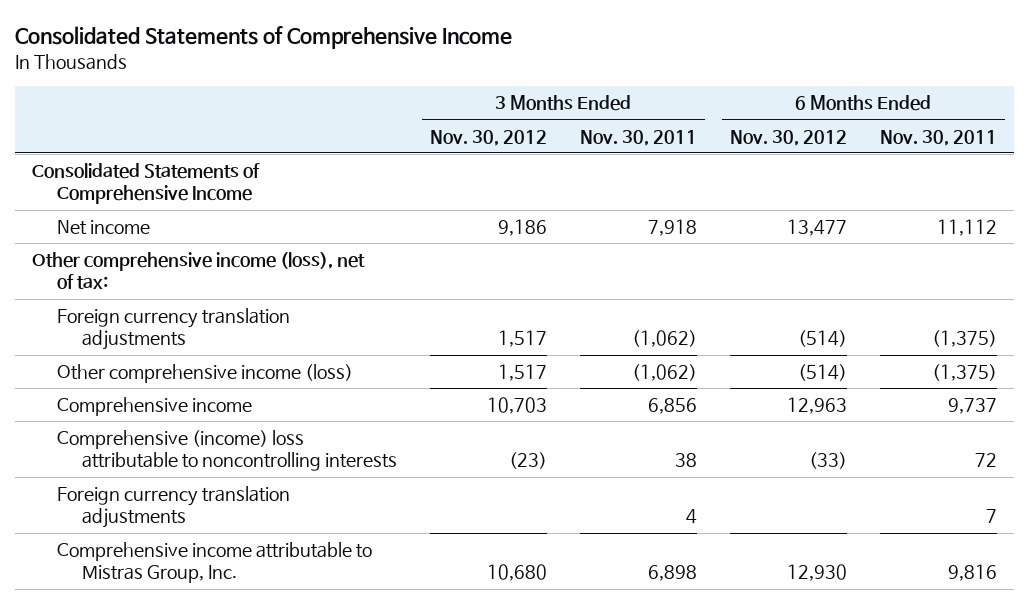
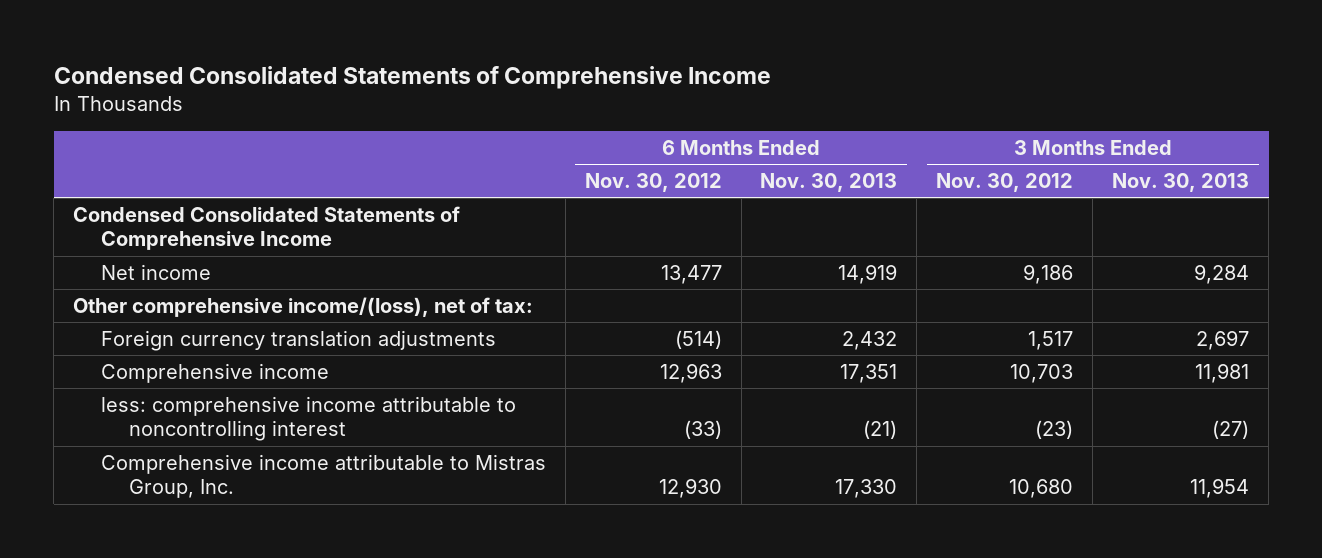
[15,26,513,50] Consolidated Statements of Comprehensive Income -> [53,66,771,90] Condensed Consolidated Statements of Comprehensive Income
[579,129,697,146] Nov. 30, 2011 -> none
[880,129,998,146] Nov. 30, 2011 -> none
none -> [760,172,898,192] Nov. 30, 2013
none -> [1112,172,1250,192] Nov. 30, 2013
[31,163,260,205] Consolidated Statements of Comprehensive Income -> [73,205,461,251] Condensed Consolidated Statements of Comprehensive Income
[31,252,365,290] Other comprehensive income (loss), net of tax: -> [73,296,534,317] Other comprehensive income/(loss), net of tax:
[56,364,353,384] Other comprehensive income (loss) -> none
[56,486,290,529] Foreign currency translation adjustments -> none
[56,430,397,472] Comprehensive (income) loss attributable to noncontrolling interests -> [100,395,516,442] less: comprehensive income attributable to noncontrolling interest

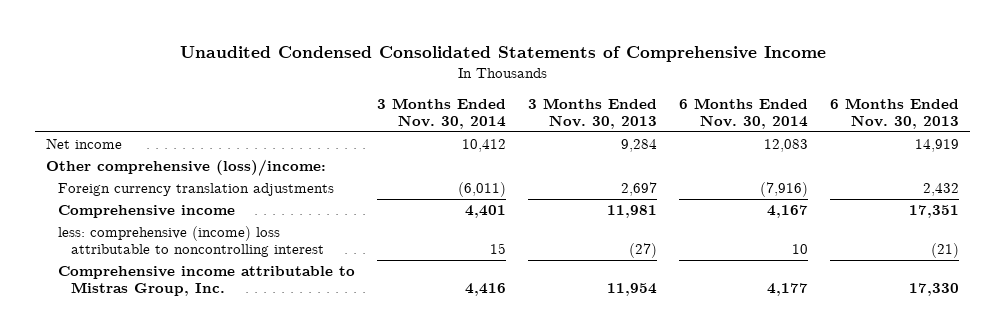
[53,66,771,90] Condensed Consolidated Statements of Comprehensive Income -> [179,45,826,62] Unaudited Condensed Consolidated Statements of Comprehensive Income
[584,172,722,192] Nov. 30, 2012 -> none
[936,172,1074,192] Nov. 30, 2012 -> none
none -> [377,97,507,130] 3 Months Ended Nov. 30, 2014
none -> [679,97,809,130] 6 Months Ended Nov. 30, 2014
[73,205,461,251] Condensed Consolidated Statements of Comprehensive Income -> none
[73,296,534,317] Other comprehensive income/(loss), net of tax: -> [45,159,326,177] Other comprehensive (loss)/income:
[100,395,516,442] less: comprehensive income attributable to noncontrolling interest -> [58,226,324,258] less: comprehensive (income) loss attributable to noncontrolling interest

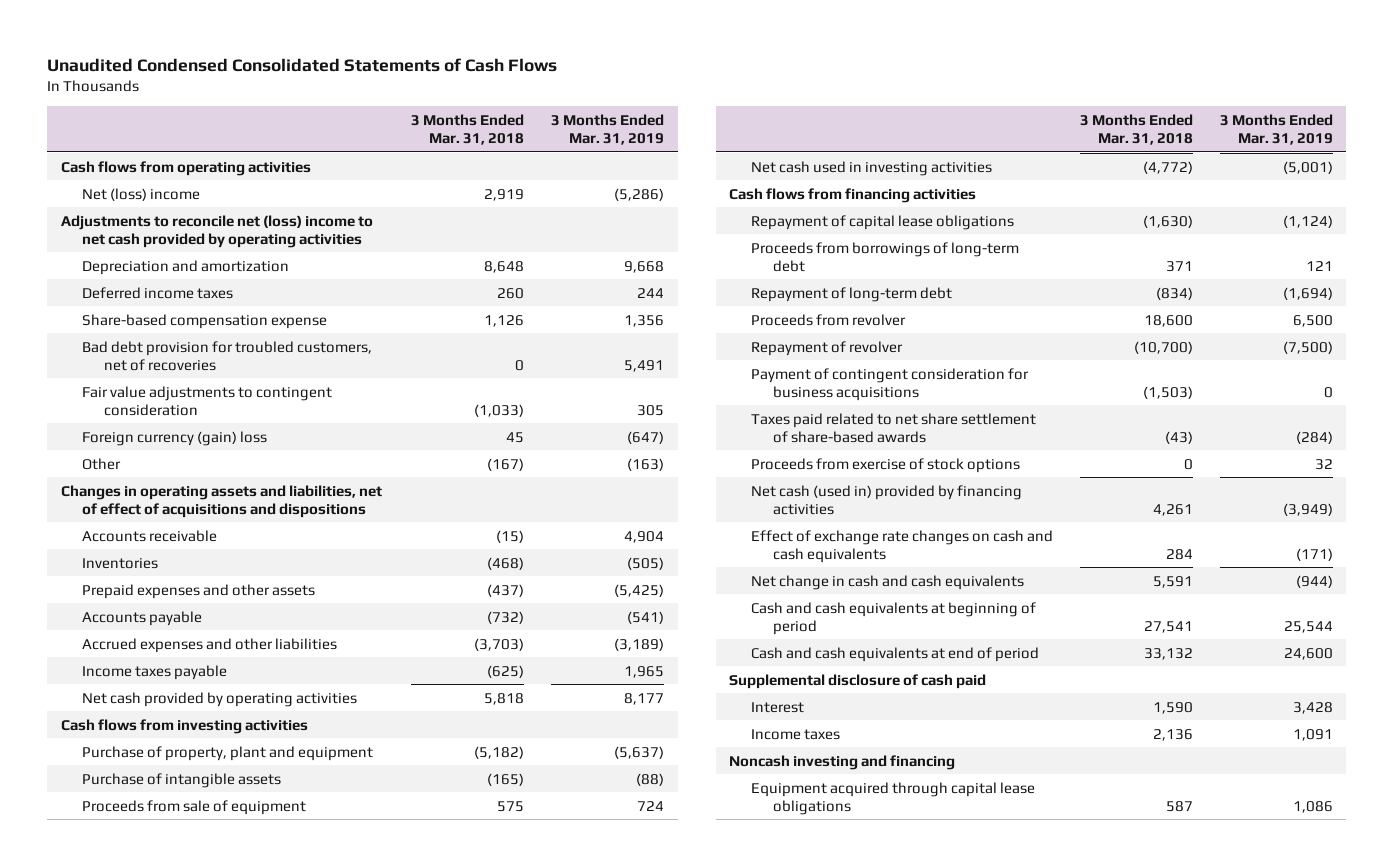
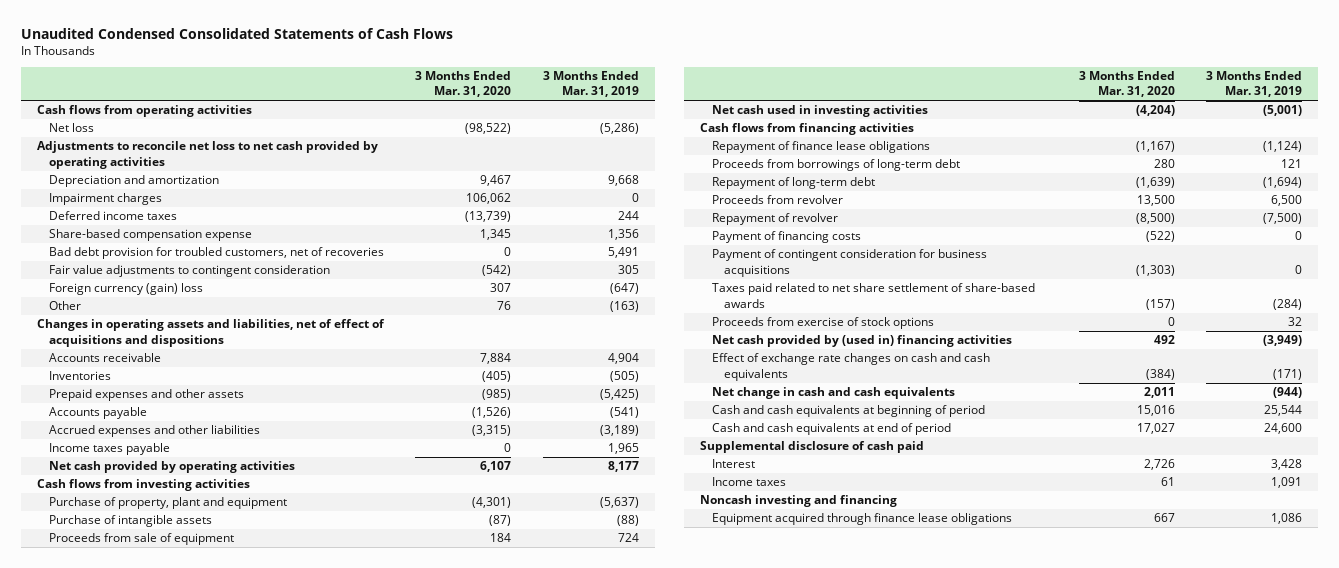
[411,113,525,146] 3 Months Ended Mar. 31, 2018 -> none
none -> [415,71,512,98] 3 Months Ended Mar. 31, 2020
[82,187,201,201] Net (loss) income -> [48,123,94,133] Net loss
[60,214,373,248] Adjustments to reconcile net (loss) income to net cash provided by operating activities -> [36,141,378,169] Adjustments to reconcile net loss to net cash provided by operating activities
none -> [48,193,162,206] Impairment charges
[750,214,1014,230] Repayment of capital lease obligations -> [712,141,931,154] Repayment of finance lease obligations
none -> [712,231,862,244] Payment of financing costs
[750,484,1022,515] Net cash (used in) provided by financing activities -> [712,335,1013,348] Net cash provided by (used in) financing activities
[750,781,1035,815] Equipment acquired through capital lease obligations -> [712,513,1013,526] Equipment acquired through finance lease obligations

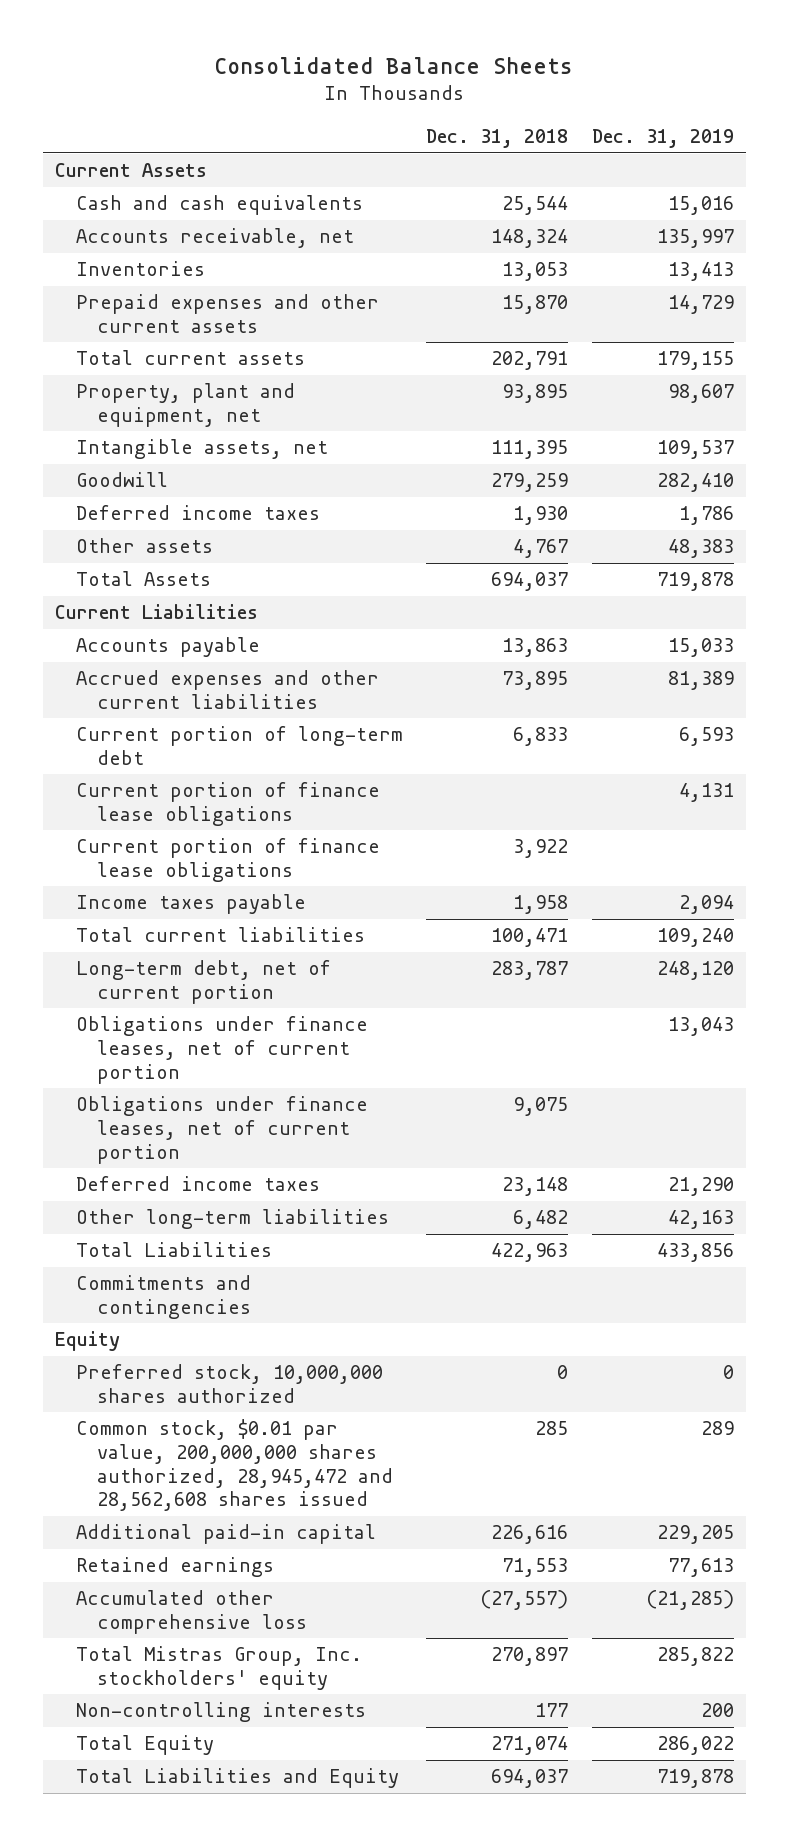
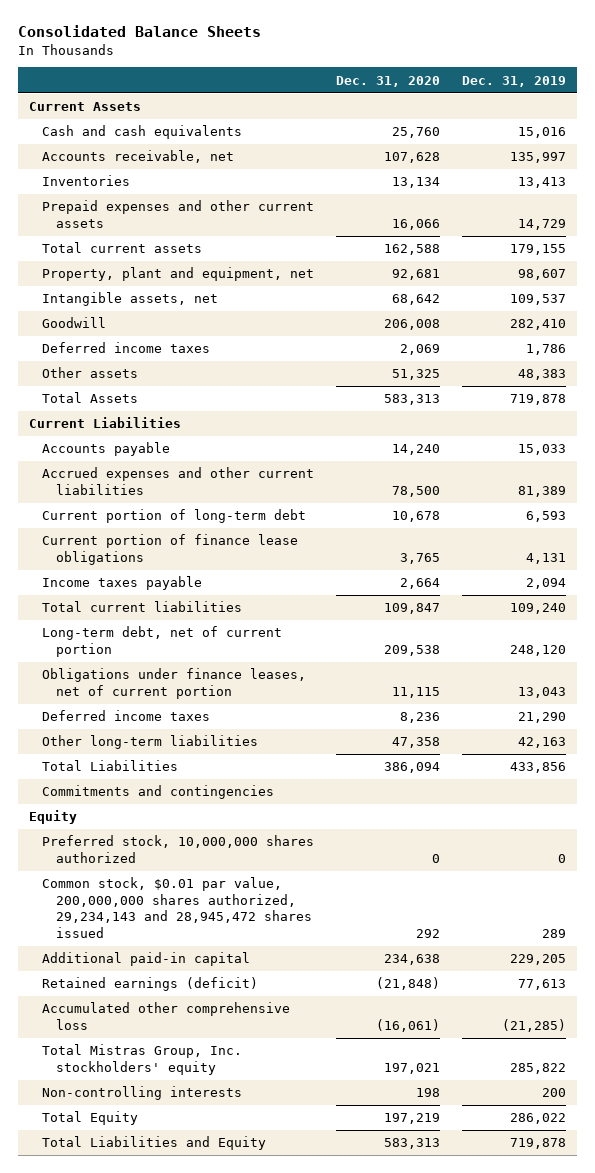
[426,129,569,149] Dec. 31, 2018 -> none
none -> [336,75,441,87] Dec. 31, 2020
[75,838,380,882] Current portion of finance lease obligations -> none
[75,1096,368,1164] Obligations under finance leases, net of current portion -> none
[75,1419,393,1512] Common stock, $0.01 par value, 200,000,000 shares authorized, 28,945,472 and 28,562,608 shares issued -> [42,877,313,938] Common stock, $0.01 par value, 200,000,000 shares authorized, 29,234,143 and 28,945,472 shares issued
[75,1557,274,1578] Retained earnings -> [42,977,259,992] Retained earnings (deficit)

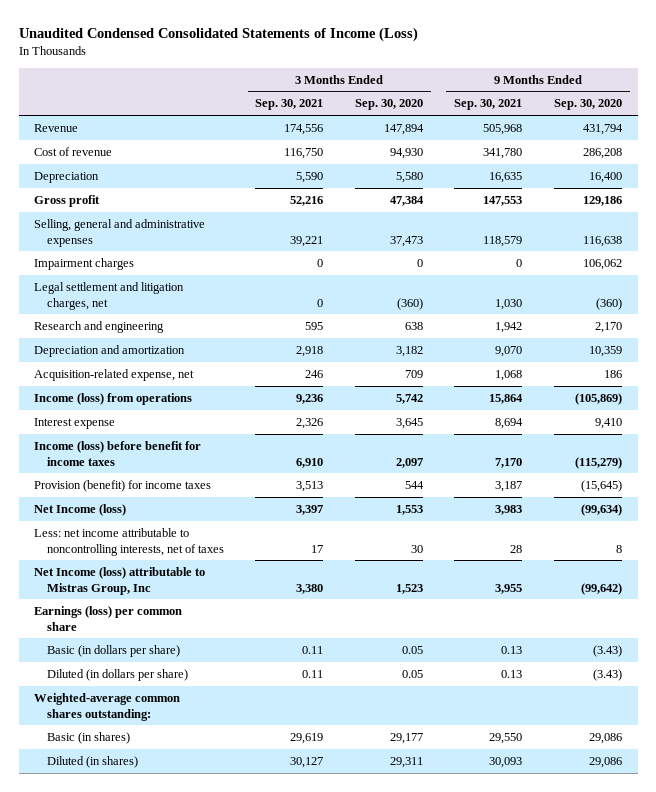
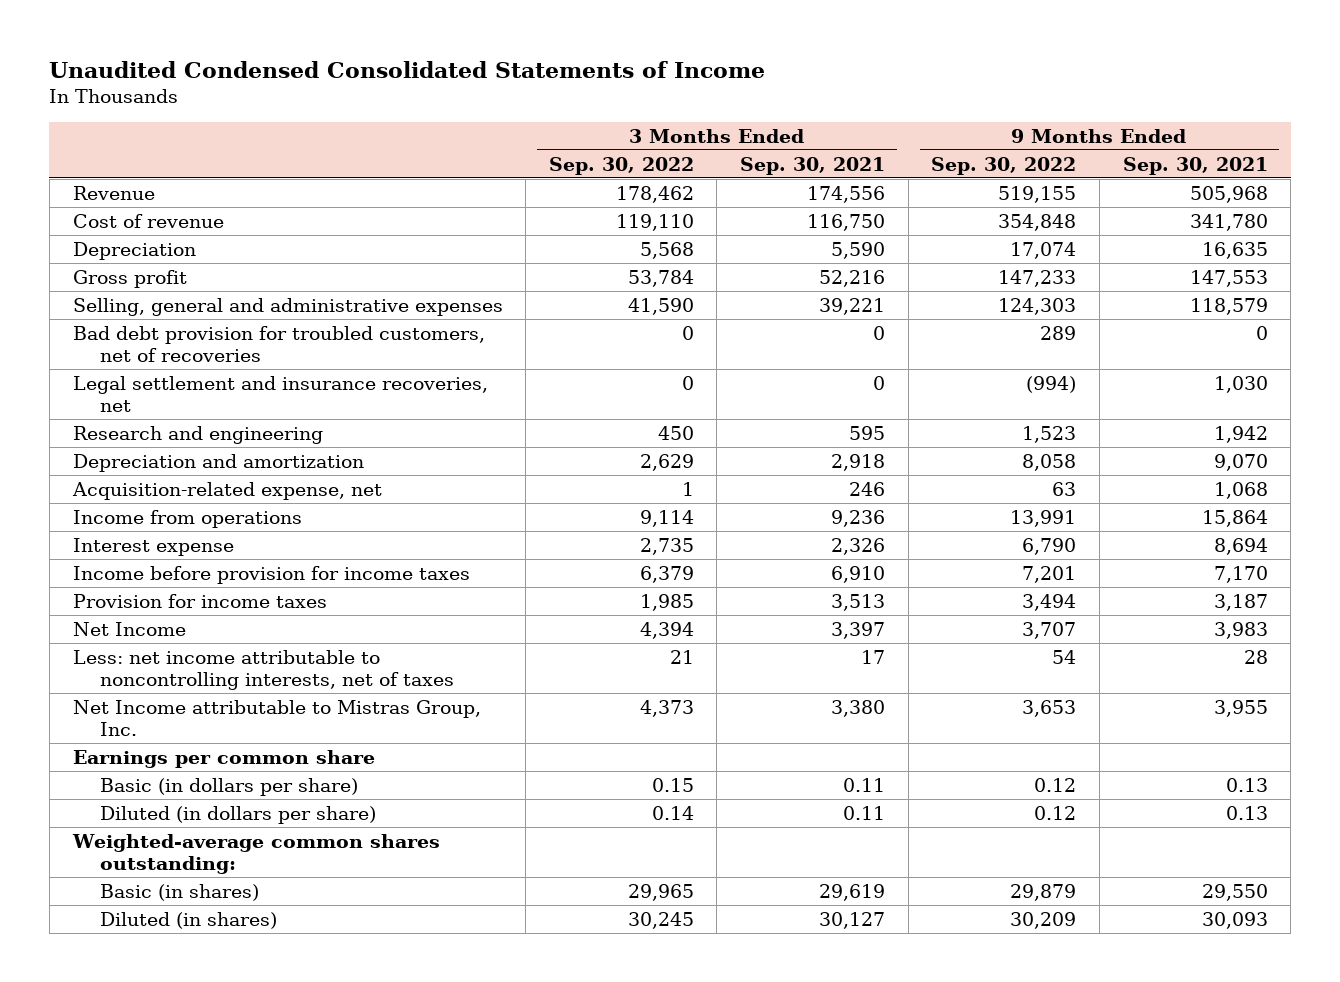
[18,27,418,43] Unaudited Condensed Consolidated Statements of Income (Loss) -> [49,61,766,79] Unaudited Condensed Consolidated Statements of Income
[354,99,423,111] Sep. 30, 2020 -> none
[553,99,622,111] Sep. 30, 2020 -> none
none -> [548,156,694,175] Sep. 30, 2022
none -> [931,156,1077,175] Sep. 30, 2022
[34,257,135,270] Impairment charges -> none
none -> [72,325,485,362] Bad debt provision for troubled customers, net of recoveries
[34,281,185,310] Legal settlement and litigation charges, net -> [72,375,488,412] Legal settlement and insurance recoveries, net
[34,392,193,405] Income (loss) from operations -> [72,509,302,528] Income from operations
[34,440,202,466] Income (loss) before benefit for income taxes -> [72,565,470,584] Income before provision for income taxes
[34,479,212,492] Provision (benefit) for income taxes -> [72,593,327,608] Provision for income taxes
[34,503,127,516] Net Income (loss) -> [72,621,186,636] Net Income
[34,566,206,595] Net Income (loss) attributable to Mistras Group, Inc -> [72,699,481,736] Net Income attributable to Mistras Group, Inc.
[34,605,183,631] Earnings (loss) per common share -> [72,749,375,768] Earnings per common share

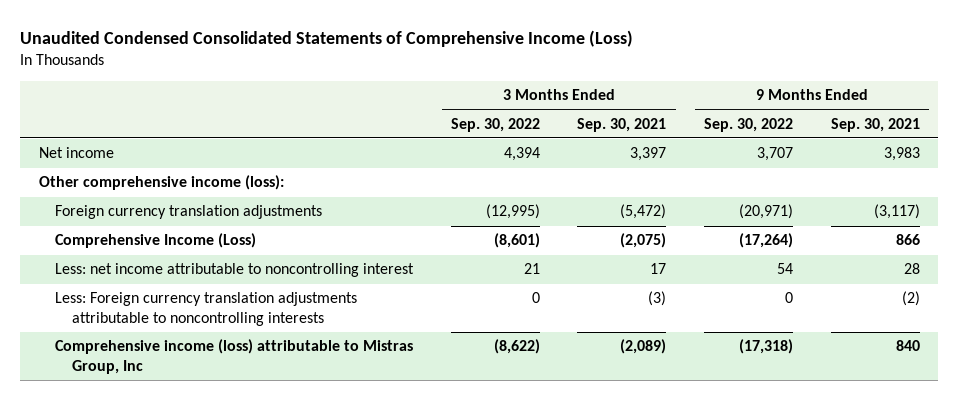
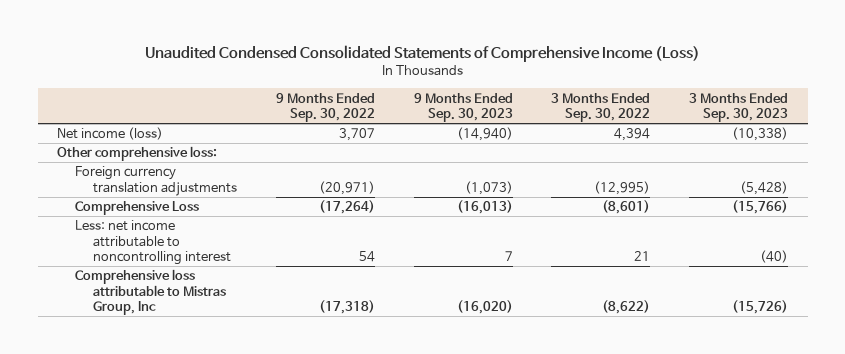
[577,117,667,132] Sep. 30, 2021 -> none
[830,117,920,132] Sep. 30, 2021 -> none
none -> [413,92,513,123] 9 Months Ended Sep. 30, 2023
none -> [689,92,789,123] 3 Months Ended Sep. 30, 2023
[38,147,114,159] Net income -> [56,127,163,141] Net income (loss)
[38,175,284,191] Other comprehensive income (loss): -> [56,146,217,162] Other comprehensive loss:
[55,233,257,249] Comprehensive Income (Loss) -> [74,201,199,216] Comprehensive Loss
[55,292,358,326] Less: Foreign currency translation adjustments attributable to noncontrolling interests -> none
[55,339,414,374] Comprehensive income (loss) attributable to Mistras Group, Inc -> [74,269,226,316] Comprehensive loss attributable to Mistras Group, Inc

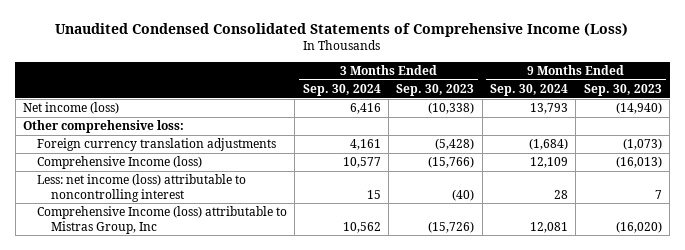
[275,92,375,123] 9 Months Ended Sep. 30, 2022 -> none
[551,92,651,123] 3 Months Ended Sep. 30, 2022 -> none
none -> [302,84,381,97] Sep. 30, 2024
none -> [490,84,569,97] Sep. 30, 2024
[74,201,199,216] Comprehensive Loss -> [36,156,202,170] Comprehensive Income (loss)
[74,220,231,266] Less: net income attributable to noncontrolling interest -> [36,174,246,202] Less: net income (loss) attributable to noncontrolling interest
[74,269,226,316] Comprehensive loss attributable to Mistras Group, Inc -> [36,206,287,234] Comprehensive Income (loss) attributable to Mistras Group, Inc

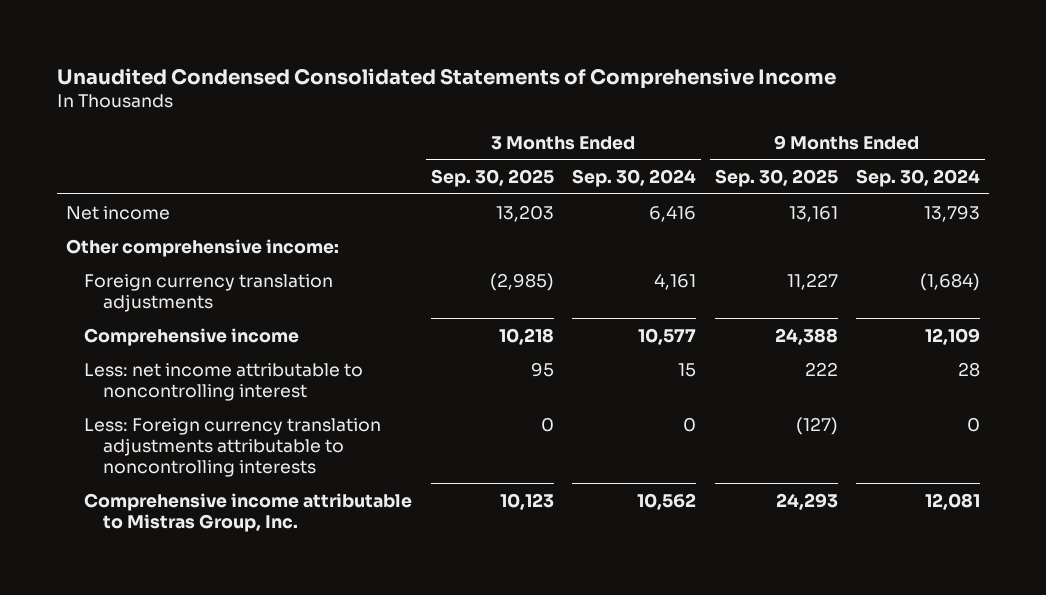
[55,22,629,37] Unaudited Condensed Consolidated Statements of Comprehensive Income (Loss) -> [56,67,836,89] Unaudited Condensed Consolidated Statements of Comprehensive Income
[396,84,475,97] Sep. 30, 2023 -> none
[583,84,662,97] Sep. 30, 2023 -> none
none -> [430,169,554,188] Sep. 30, 2025
none -> [714,169,838,188] Sep. 30, 2025
[22,102,119,115] Net income (loss) -> [65,205,170,220] Net income
[22,120,184,134] Other comprehensive loss: -> [65,238,339,257] Other comprehensive income:
[36,156,202,170] Comprehensive Income (loss) -> [84,327,300,346] Comprehensive income
[36,174,246,202] Less: net income (loss) attributable to noncontrolling interest -> [84,362,364,401] Less: net income attributable to noncontrolling interest
none -> [84,417,382,477] Less: Foreign currency translation adjustments attributable to noncontrolling interests
[36,206,287,234] Comprehensive Income (loss) attributable to Mistras Group, Inc -> [84,492,413,532] Comprehensive income attributable to Mistras Group, Inc.

